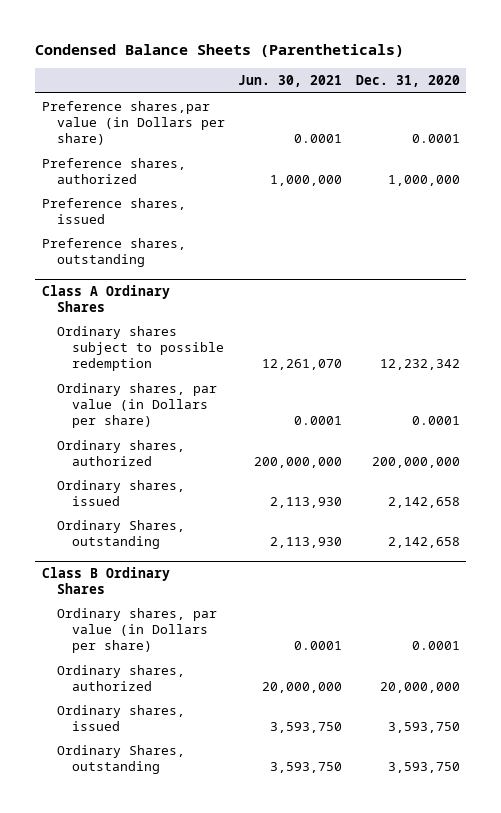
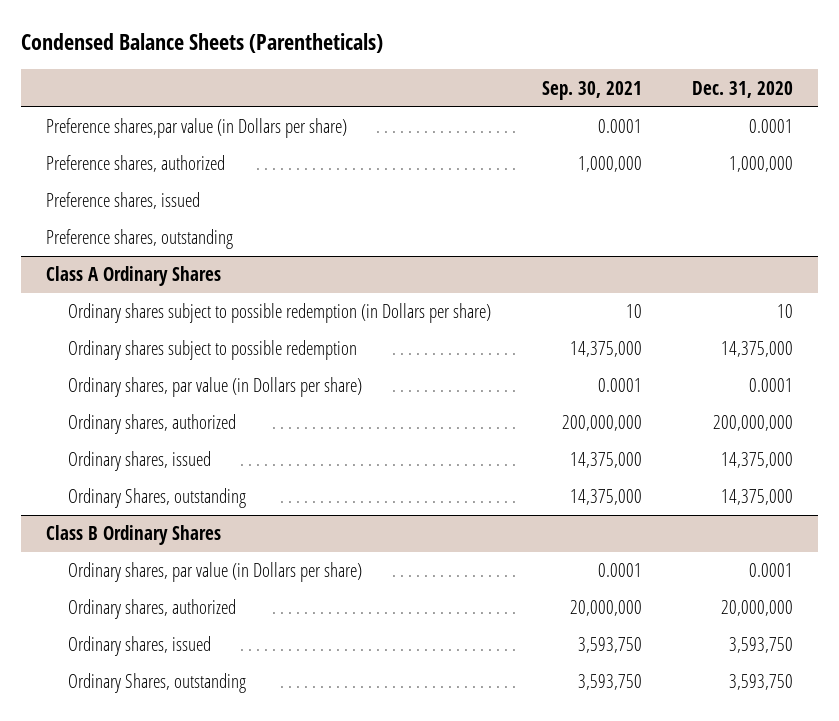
[238,75,343,88] Jun. 30, 2021 -> none
none -> [541,80,642,100] Sep. 30, 2021
none -> [68,303,492,324] Ordinary shares subject to possible redemption (in Dollars per share)
[379,359,460,371] 12,232,342 -> [721,341,794,358] 14,375,000
[387,496,460,508] 2,142,658 -> [721,452,794,469] 14,375,000
[387,536,460,548] 2,142,658 -> [721,489,794,506] 14,375,000

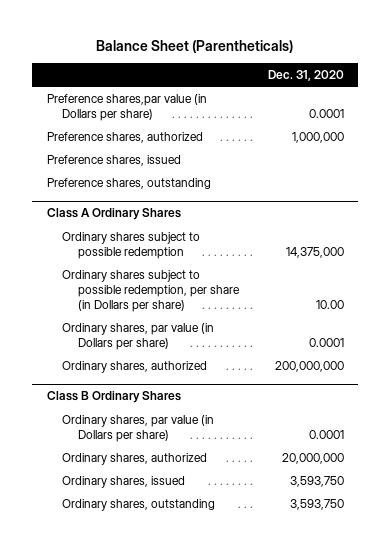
[20,33,383,54] Condensed Balance Sheets (Parentheticals) -> [96,40,294,54] Balance Sheet (Parentheticals)
[541,80,642,100] Sep. 30, 2021 -> none
[68,303,492,324] Ordinary shares subject to possible redemption (in Dollars per share) -> none
none -> [62,269,240,312] Ordinary shares subject to possible redemption, per share (in Dollars per share)
[68,451,212,472] Ordinary shares, issued -> none
[68,488,247,509] Ordinary Shares, outstanding -> none
[68,673,247,694] Ordinary Shares, outstanding -> [62,498,216,511] Ordinary shares, outstanding

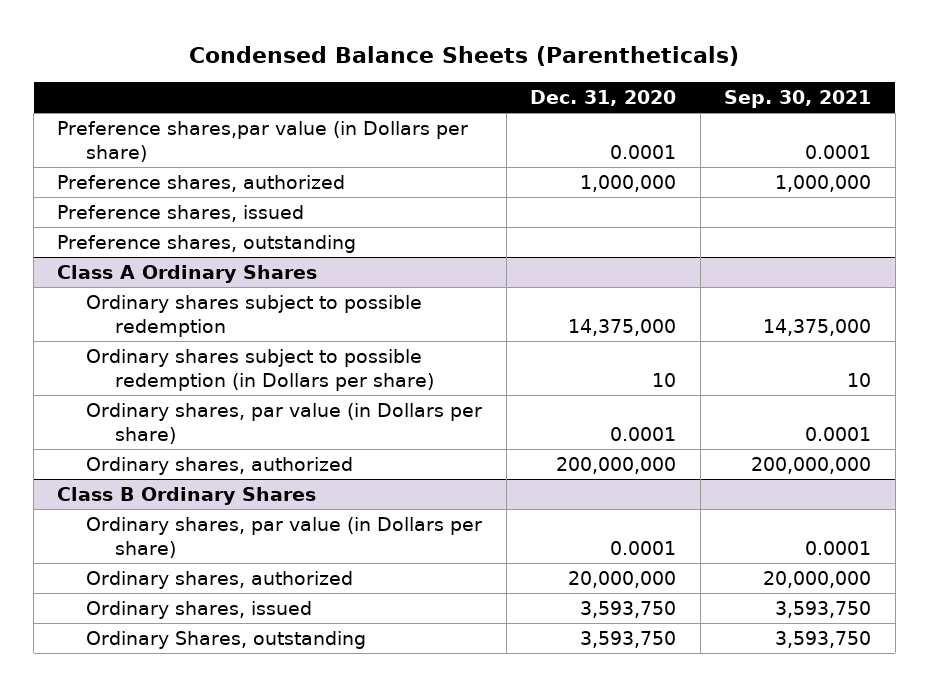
[96,40,294,54] Balance Sheet (Parentheticals) -> [189,45,740,66] Condensed Balance Sheets (Parentheticals)
none -> [724,90,872,109] Sep. 30, 2021
[62,269,240,312] Ordinary shares subject to possible redemption, per share (in Dollars per share) -> [86,349,435,391] Ordinary shares subject to possible redemption (in Dollars per share)
[315,299,344,309] 10.00 -> [652,372,677,387] 10
[62,498,216,511] Ordinary shares, outstanding -> [86,631,367,650] Ordinary Shares, outstanding

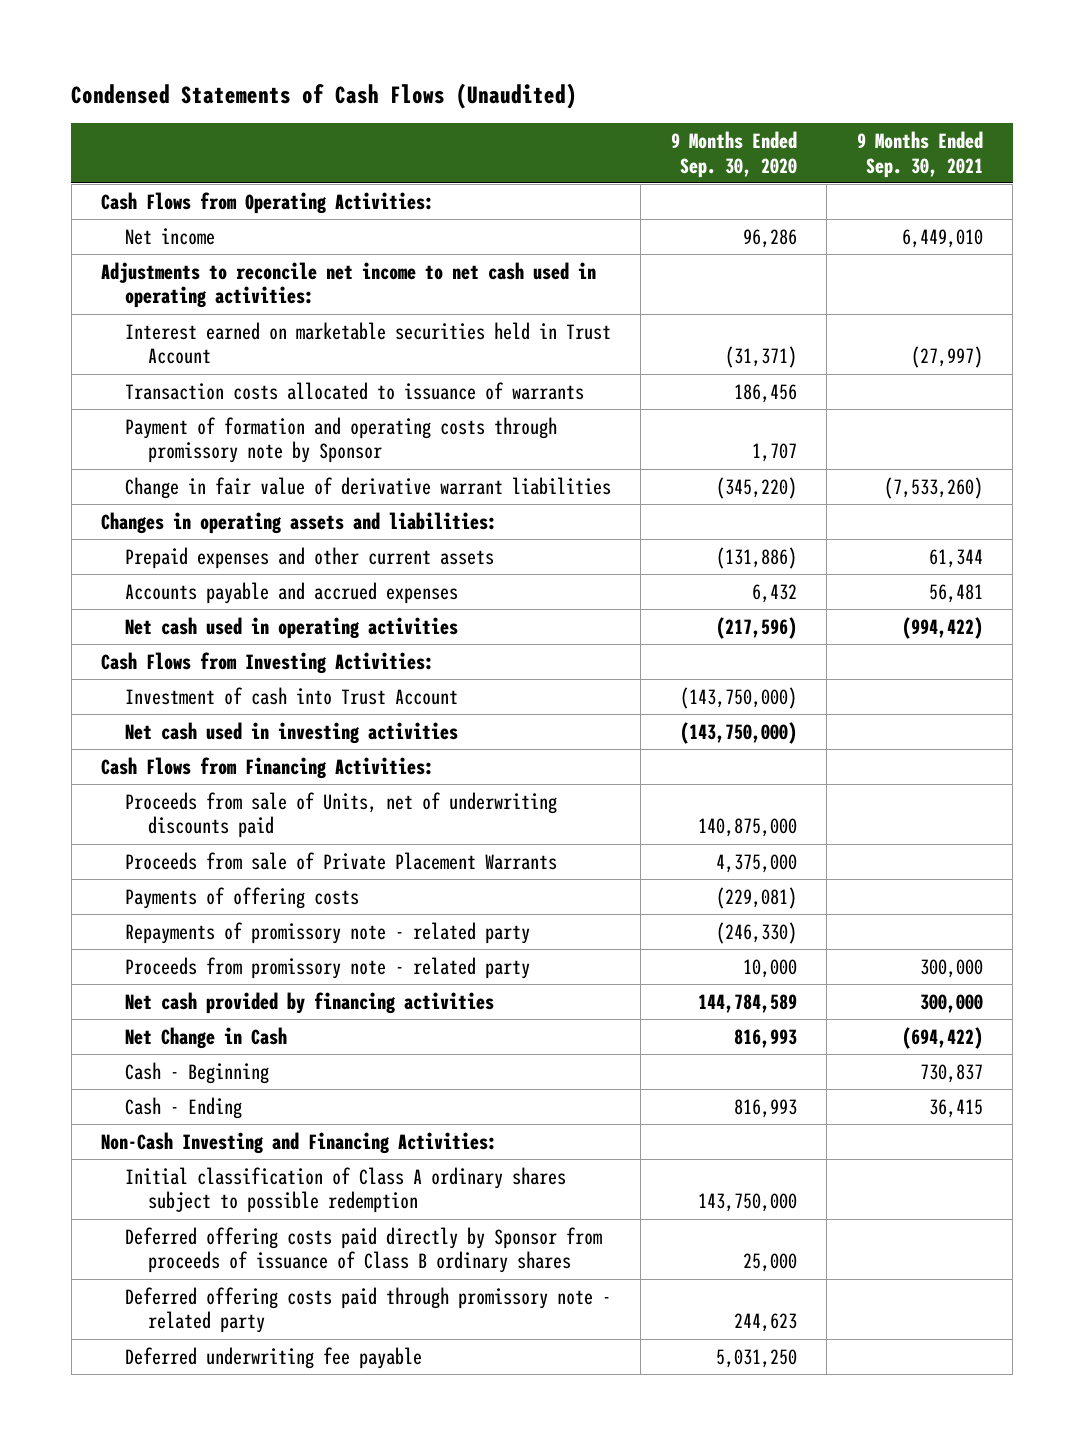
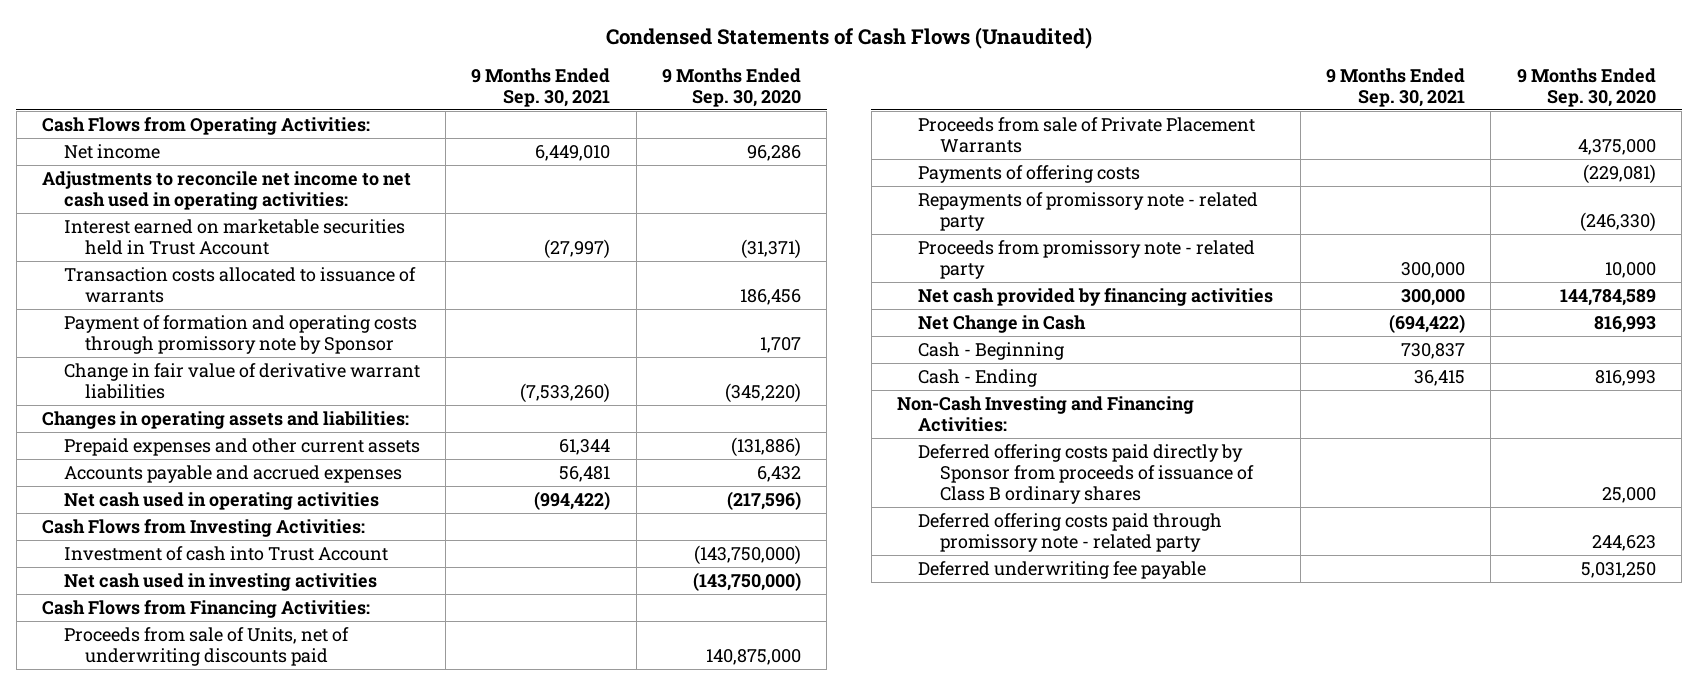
[124,1166,566,1214] Initial classification of Class A ordinary shares subject to possible redemption -> none

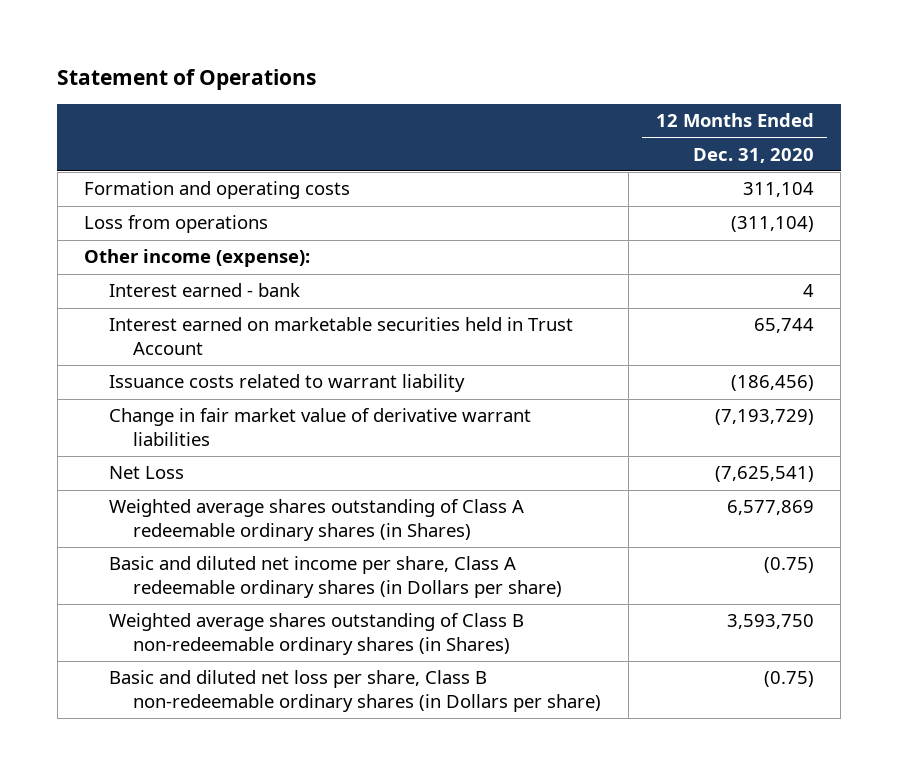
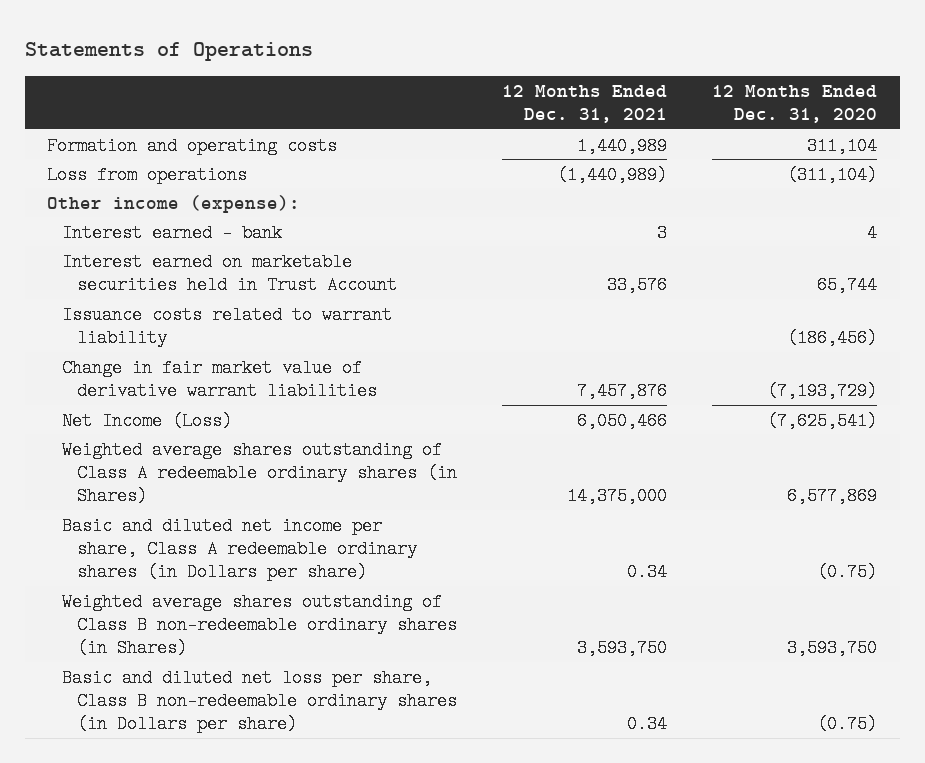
[57,69,317,91] Statement of Operations -> [24,41,313,61] Statements of Operations
none -> [502,84,668,123] 12 Months Ended Dec. 31, 2021
[108,466,184,480] Net Loss -> [62,411,233,430] Net Income (Loss)

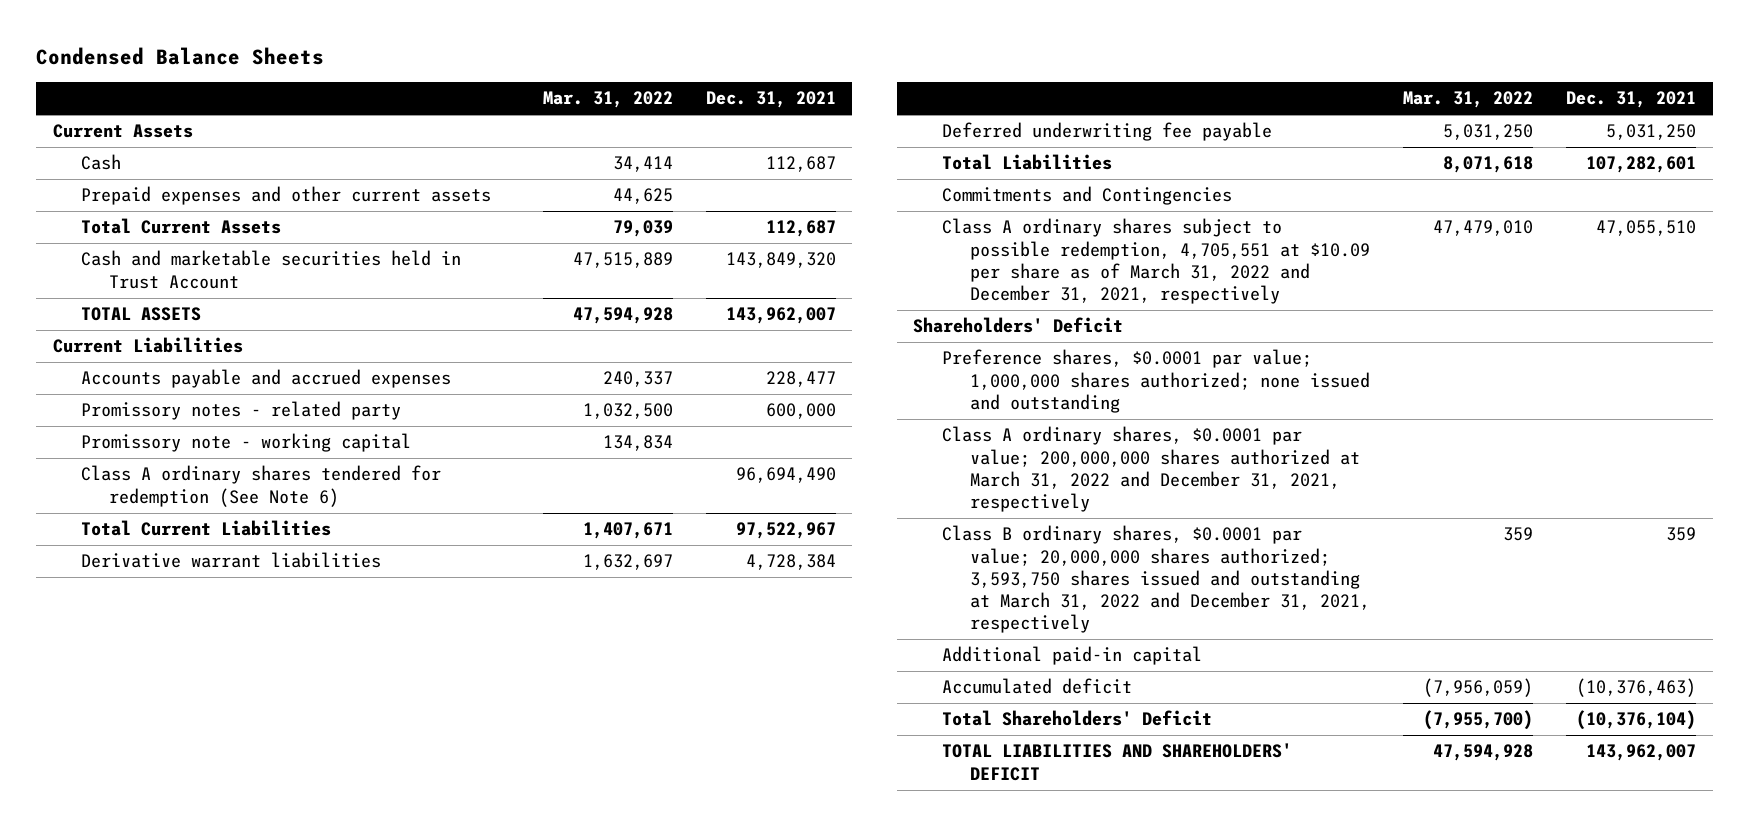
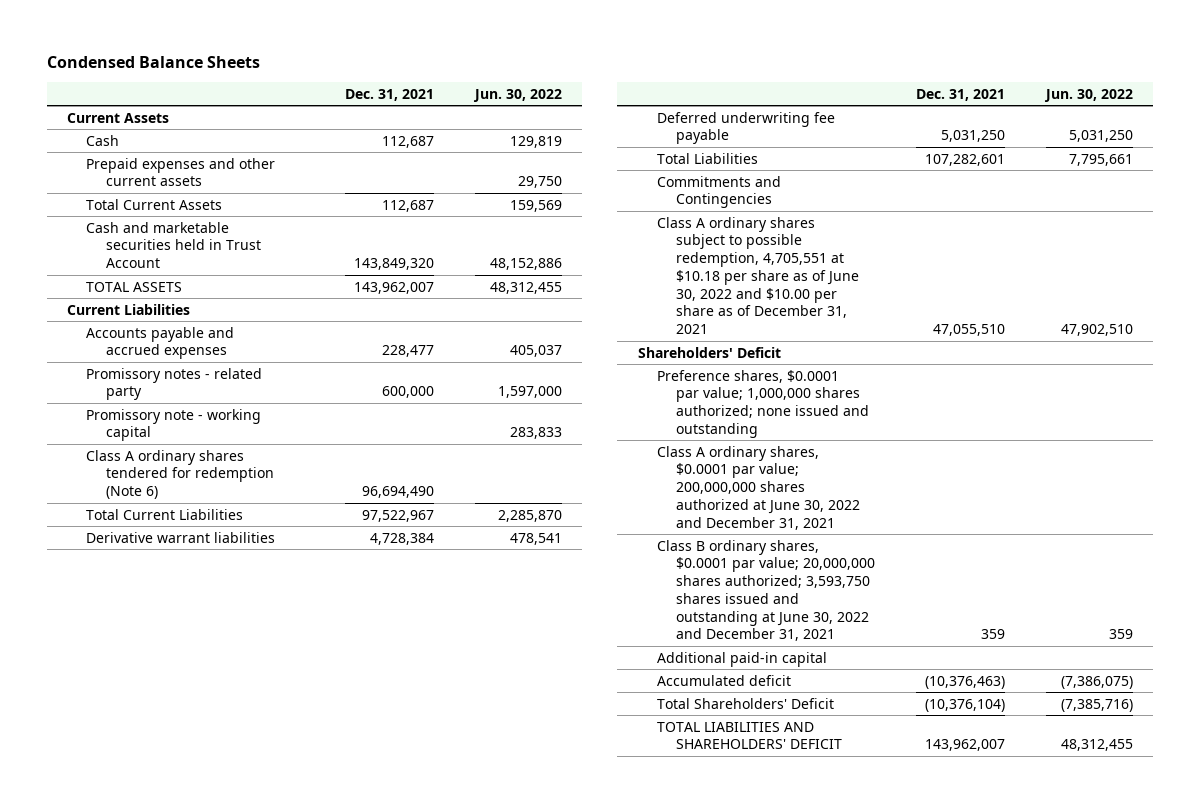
[542,91,673,109] Mar. 31, 2022 -> none
none -> [473,88,563,102] Jun. 30, 2022
[81,465,442,507] Class A ordinary shares tendered for redemption (See Note 6) -> [86,449,274,500] Class A ordinary shares tendered for redemption (Note 6)
[941,218,1370,304] Class A ordinary shares subject to possible redemption, 4,705,551 at $10.09 per share as of March 31, 2022 and December 31, 2021, respectively -> [657,216,860,335] Class A ordinary shares subject to possible redemption, 4,705,551 at $10.18 per share as of June 30, 2022 and $10.00 per share as of December 31, 2021
[941,426,1360,512] Class A ordinary shares, $0.0001 par value; 200,000,000 shares authorized at March 31, 2022 and December 31, 2021, respectively -> [657,445,861,530] Class A ordinary shares, $0.0001 par value; 200,000,000 shares authorized at June 30, 2022 and December 31, 2021
[941,525,1370,634] Class B ordinary shares, $0.0001 par value; 20,000,000 shares authorized; 3,593,750 shares issued and outstanding at March 31, 2022 and December 31, 2021, respectively -> [657,539,876,642] Class B ordinary shares, $0.0001 par value; 20,000,000 shares authorized; 3,593,750 shares issued and outstanding at June 30, 2022 and December 31, 2021

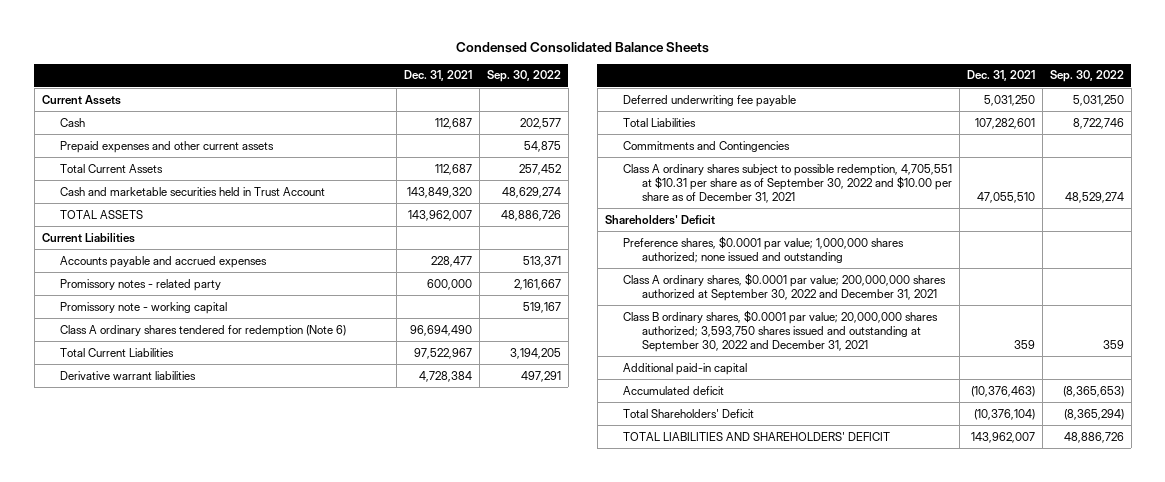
[46,56,260,69] Condensed Balance Sheets -> [455,42,709,54] Condensed Consolidated Balance Sheets
[473,88,563,102] Jun. 30, 2022 -> none
none -> [486,70,561,83] Sep. 30, 2022
[657,216,860,335] Class A ordinary shares subject to possible redemption, 4,705,551 at $10.18 per share as of June 30, 2022 and $10.00 per share as of December 31, 2021 -> [623,163,953,204] Class A ordinary shares subject to possible redemption, 4,705,551 at $10.31 per share as of September 30, 2022 and $10.00 per share as of December 31, 2021
[657,445,861,530] Class A ordinary shares, $0.0001 par value; 200,000,000 shares authorized at June 30, 2022 and December 31, 2021 -> [623,272,947,301] Class A ordinary shares, $0.0001 par value; 200,000,000 shares authorized at September 30, 2022 and December 31, 2021
[657,539,876,642] Class B ordinary shares, $0.0001 par value; 20,000,000 shares authorized; 3,593,750 shares issued and outstanding at June 30, 2022 and December 31, 2021 -> [623,309,939,353] Class B ordinary shares, $0.0001 par value; 20,000,000 shares authorized; 3,593,750 shares issued and outstanding at September 30, 2022 and December 31, 2021

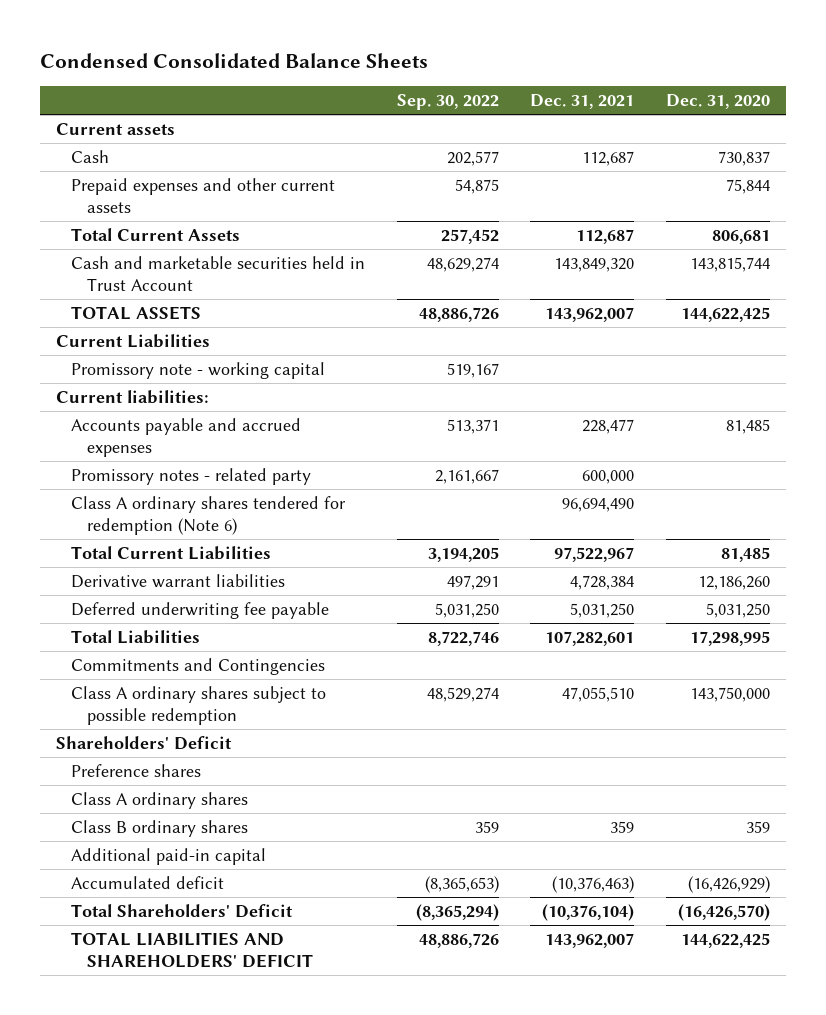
none -> [665,93,770,109] Dec. 31, 2020
[41,94,121,105] Current Assets -> [55,122,175,135] Current assets
[60,301,228,314] Promissory note - working capital -> [71,361,326,379] Promissory note - working capital
none -> [55,389,209,404] Current liabilities:
[623,163,953,204] Class A ordinary shares subject to possible redemption, 4,705,551 at $10.31 per share as of September 30, 2022 and $10.00 per share as of December 31, 2021 -> [71,685,327,726] Class A ordinary shares subject to possible redemption
[623,235,905,263] Preference shares, $0.0001 par value; 1,000,000 shares authorized; none issued and outstanding -> [71,763,202,777] Preference shares
[623,272,947,301] Class A ordinary shares, $0.0001 par value; 200,000,000 shares authorized at September 30, 2022 and December 31, 2021 -> [71,791,249,809] Class A ordinary shares
[623,309,939,353] Class B ordinary shares, $0.0001 par value; 20,000,000 shares authorized; 3,593,750 shares issued and outstanding at September 30, 2022 and December 31, 2021 -> [71,819,249,837] Class B ordinary shares

